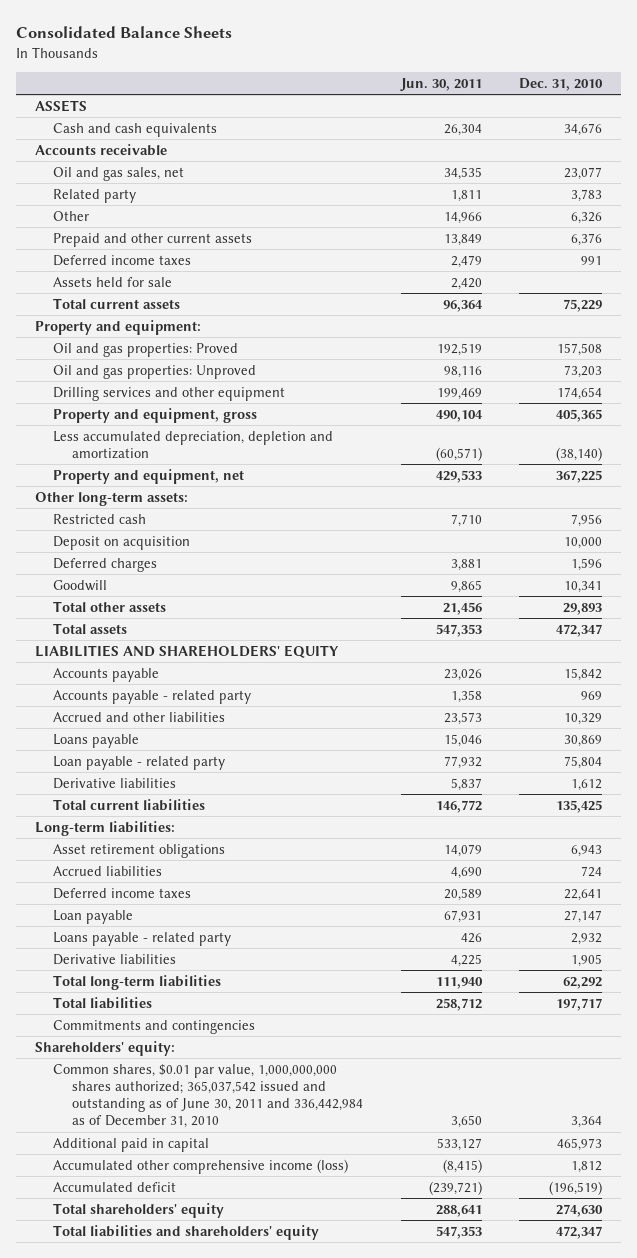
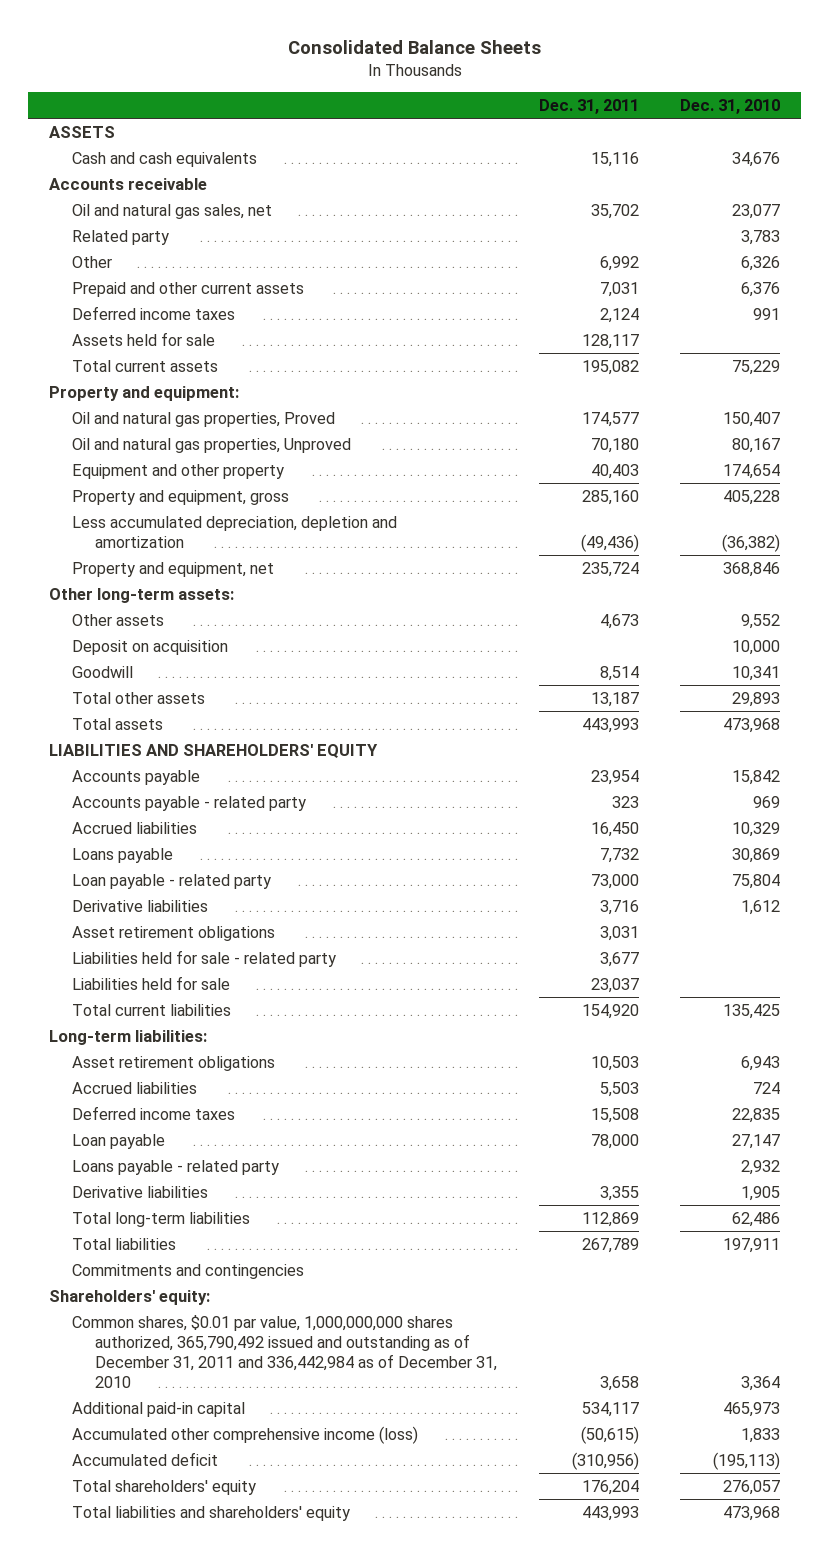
[399,78,482,92] Jun. 30, 2011 -> none
none -> [538,98,639,114] Dec. 31, 2011
[53,166,185,181] Oil and gas sales, net -> [72,203,273,219] Oil and natural gas sales, net
[53,342,239,357] Oil and gas properties: Proved -> [72,411,336,427] Oil and natural gas properties, Proved
[557,342,603,356] 157,508 -> [723,411,781,427] 150,407
[53,364,257,379] Oil and gas properties: Unproved -> [72,437,352,453] Oil and natural gas properties, Unproved
[564,364,603,378] 73,203 -> [732,437,781,453] 80,167
[53,386,286,401] Drilling services and other equipment -> [72,463,285,479] Equipment and other property
[556,408,603,422] 405,365 -> [723,489,781,505] 405,228
[556,446,603,461] (38,140) -> [722,533,781,552] (36,382)
[556,469,603,483] 367,225 -> [723,561,781,577] 368,846
[53,513,147,524] Restricted cash -> none
none -> [72,613,165,626] Other assets
[53,557,158,572] Deferred charges -> none
[556,623,603,637] 472,347 -> [723,717,781,733] 473,968
[53,711,226,722] Accrued and other liabilities -> [72,821,198,834] Accrued liabilities
none -> [72,925,276,941] Asset retirement obligations
none -> [72,949,337,967] Liabilities held for sale - related party
none -> [72,975,231,990] Liabilities held for sale
[564,888,603,901] 22,641 -> [732,1107,781,1123] 22,835
[563,976,603,989] 62,292 -> [732,1211,781,1227] 62,486
[556,997,603,1011] 197,717 -> [723,1237,781,1253] 197,911
[53,1063,364,1129] Common shares, $0.01 par value, 1,000,000,000 shares authorized; 365,037,542 issued and outstanding as of June 30, 2011 and 336,442,984 as of December 31, 2010 -> [72,1314,498,1388] Common shares, $0.01 par value, 1,000,000,000 shares authorized, 365,790,492 issued and outstanding as of December 31, 2011 and 336,442,984 as of December 31, 2010
[53,1137,210,1152] Additional paid in capital -> [72,1401,246,1417] Additional paid-in capital
[571,1160,603,1173] 1,812 -> [741,1427,781,1443] 1,833
[549,1180,603,1195] (196,519) -> [713,1451,781,1470] (195,113)
[556,1203,604,1217] 274,630 -> [723,1479,781,1495] 276,057
[556,1225,603,1239] 472,347 -> [723,1505,781,1521] 473,968

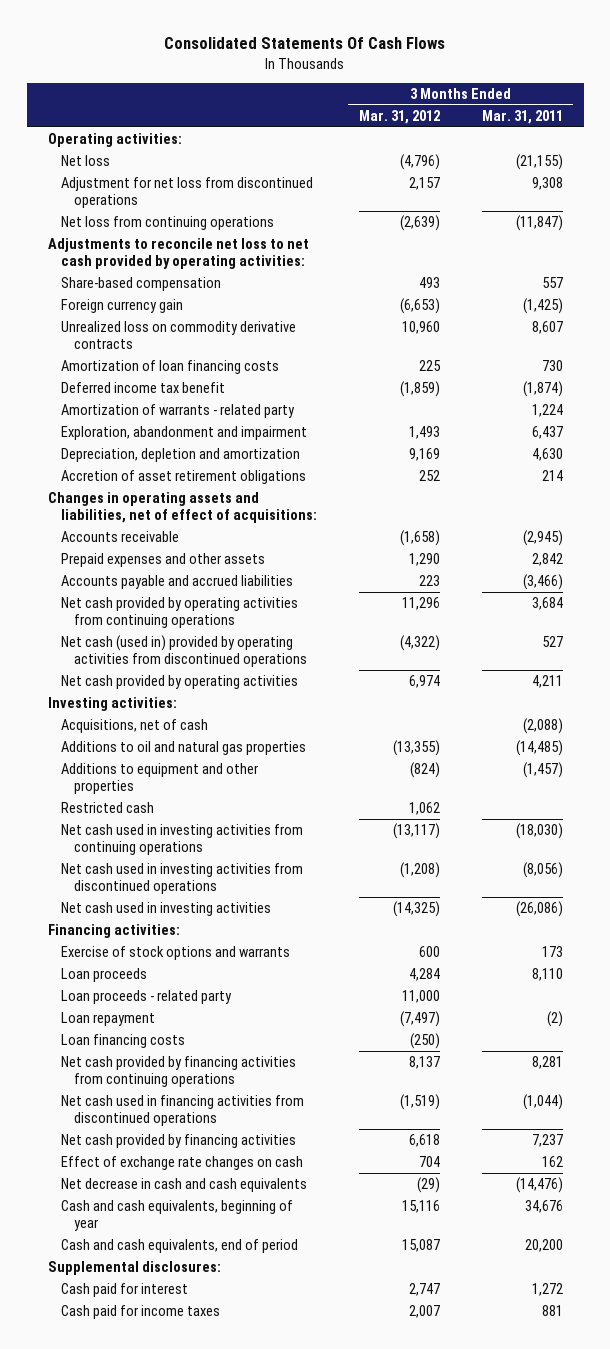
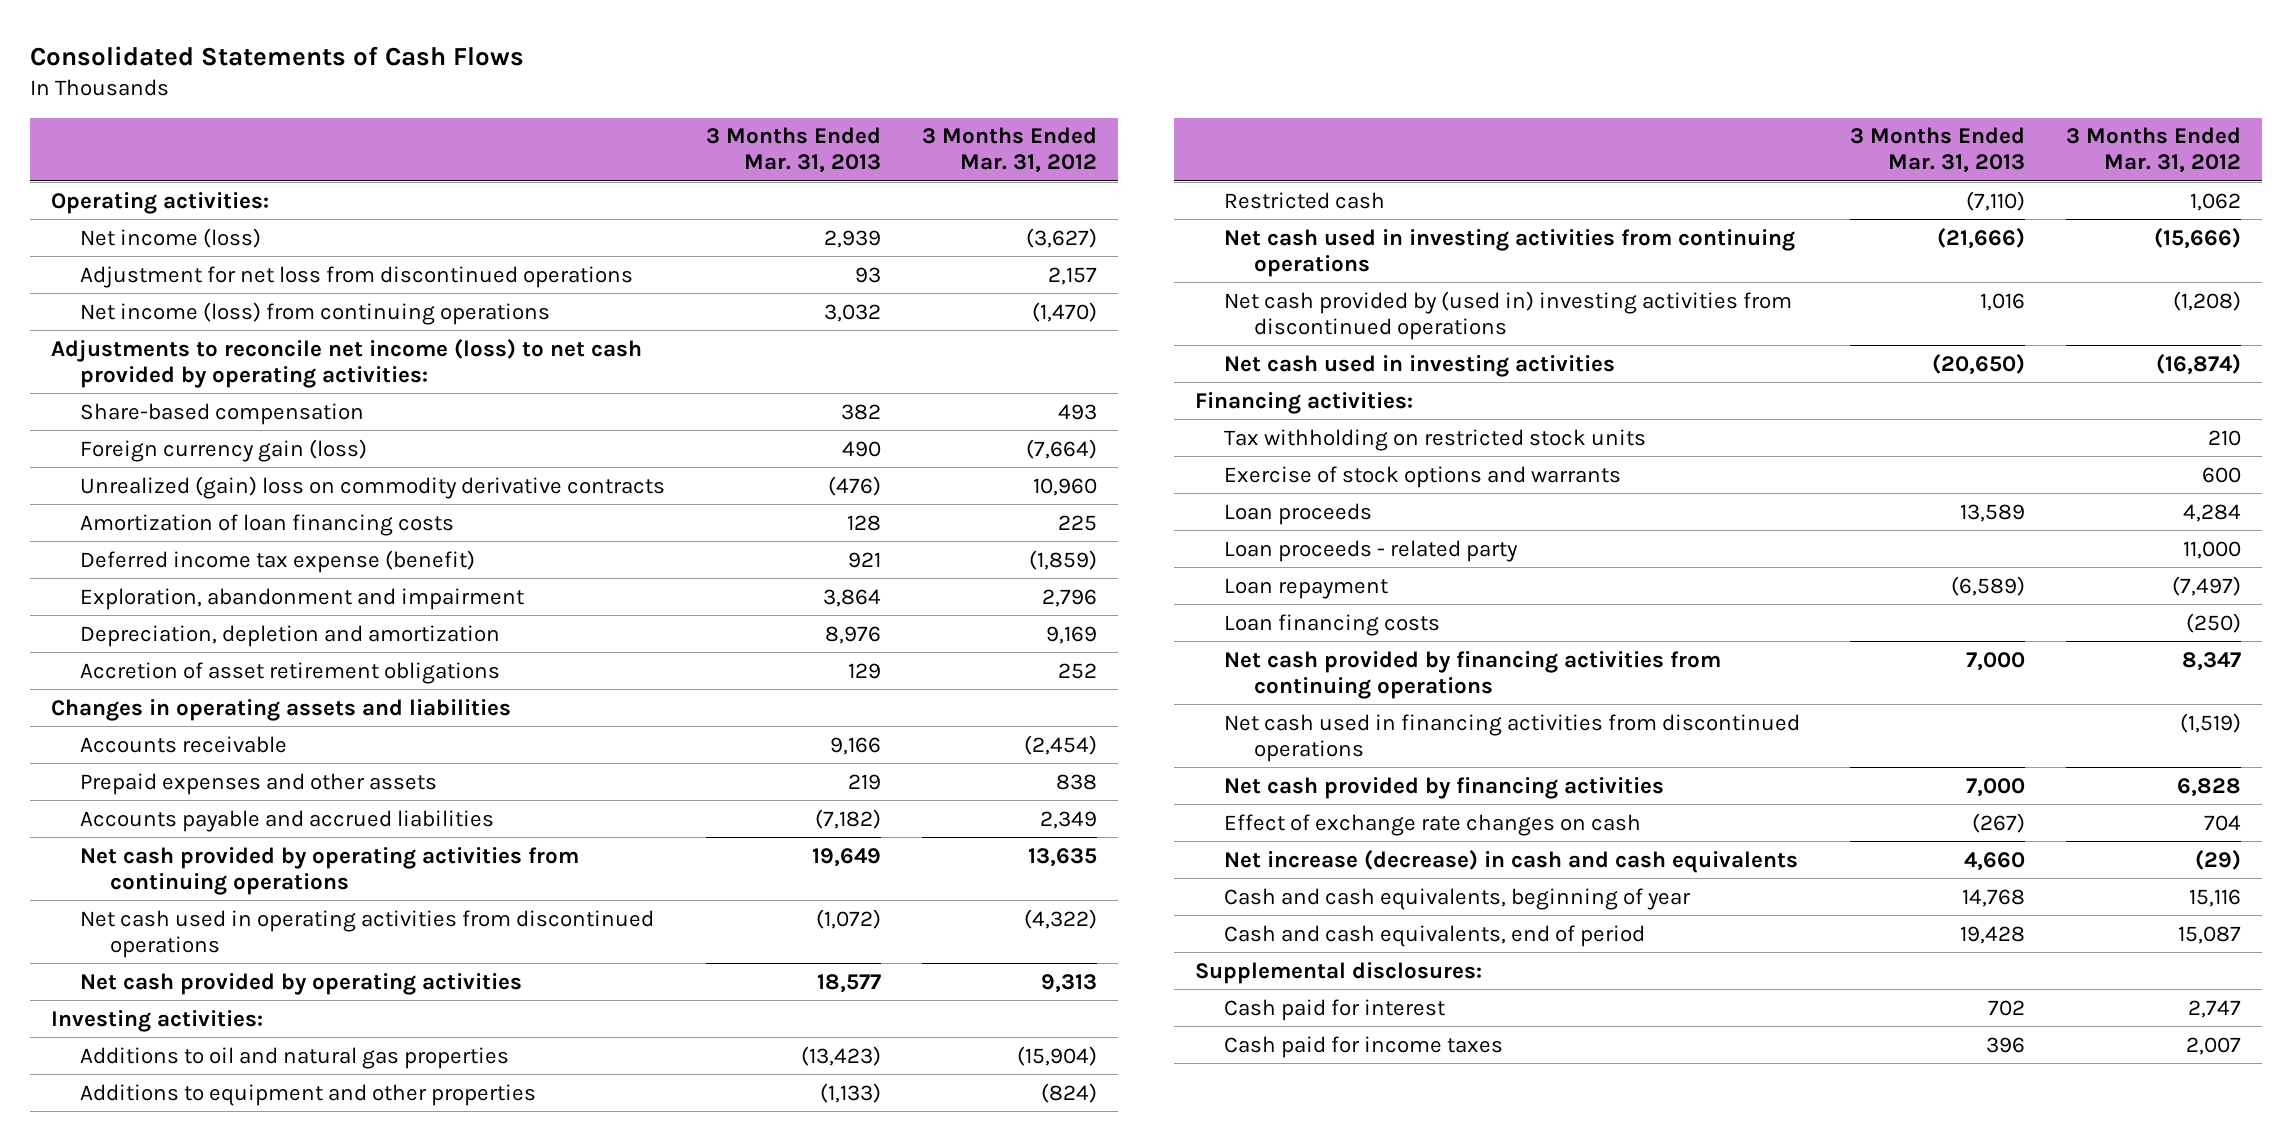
[164,37,446,50] Consolidated Statements Of Cash Flows -> [30,46,525,67] Consolidated Statements of Cash Flows
[481,109,563,124] Mar. 31, 2011 -> none
none -> [706,127,882,174] 3 Months Ended Mar. 31, 2013
[60,155,110,167] Net loss -> [80,227,262,248] Net income (loss)
[399,154,440,171] (4,796) -> [1026,227,1098,248] (3,627)
[60,216,274,231] Net loss from continuing operations -> [80,301,551,325] Net income (loss) from continuing operations
[399,215,440,232] (2,639) -> [1032,301,1098,322] (1,470)
[47,238,309,270] Adjustments to reconcile net loss to net cash provided by operating activities: -> [50,338,642,388] Adjustments to reconcile net income (loss) to net cash provided by operating activities:
[60,299,183,314] Foreign currency gain -> [80,438,368,462] Foreign currency gain (loss)
[399,298,440,315] (6,653) -> [1026,438,1098,459] (7,664)
[60,321,296,350] Unrealized loss on commodity derivative contracts -> [80,475,666,499] Unrealized (gain) loss on commodity derivative contracts
[60,404,295,419] Amortization of warrants - related party -> none
[60,382,225,394] Deferred income tax benefit -> [80,549,476,573] Deferred income tax expense (benefit)
[408,426,440,440] 1,493 -> [1042,588,1098,607] 2,796
[47,492,317,524] Changes in operating assets and liabilities, net of effect of acquisitions: -> [50,698,511,721] Changes in operating assets and liabilities
[399,530,440,547] (1,658) -> [1024,734,1098,755] (2,454)
[408,553,440,567] 1,290 -> [1056,773,1098,790] 838
[418,575,440,587] 223 -> [1040,810,1098,829] 2,349
[401,597,440,611] 11,296 -> [1028,847,1098,867] 13,635
[60,635,307,668] Net cash (used in) provided by operating activities from discontinued operations -> [80,909,655,958] Net cash used in operating activities from discontinued operations
[408,675,440,689] 6,974 -> [1041,973,1098,993] 9,313
[60,719,208,734] Acquisitions, net of cash -> none
[392,740,440,757] (13,355) -> [1017,1045,1098,1066] (15,904)
[392,823,440,840] (13,117) -> [2154,227,2242,249] (15,666)
[60,863,303,895] Net cash used in investing activities from discontinued operations -> [1224,290,1793,340] Net cash provided by (used in) investing activities from discontinued operations
[392,901,440,918] (14,325) -> [2156,353,2242,375] (16,874)
none -> [1224,428,1647,451] Tax withholding on restricted stock units
[408,1056,440,1070] 8,137 -> [2182,651,2242,671] 8,347
[408,1134,440,1148] 6,618 -> [2177,777,2242,797] 6,828
[60,1178,307,1193] Net decrease in cash and cash equivalents -> [1224,849,1799,873] Net increase (decrease) in cash and cash equivalents

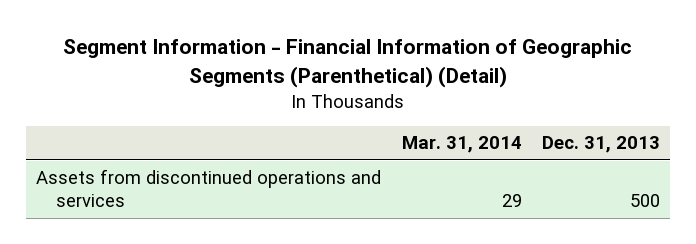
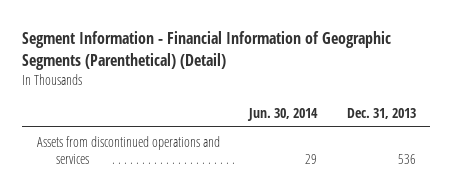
[401,136,522,154] Mar. 31, 2014 -> none
none -> [247,108,319,122] Jun. 30, 2014
[630,194,661,208] 500 -> [397,154,416,165] 536

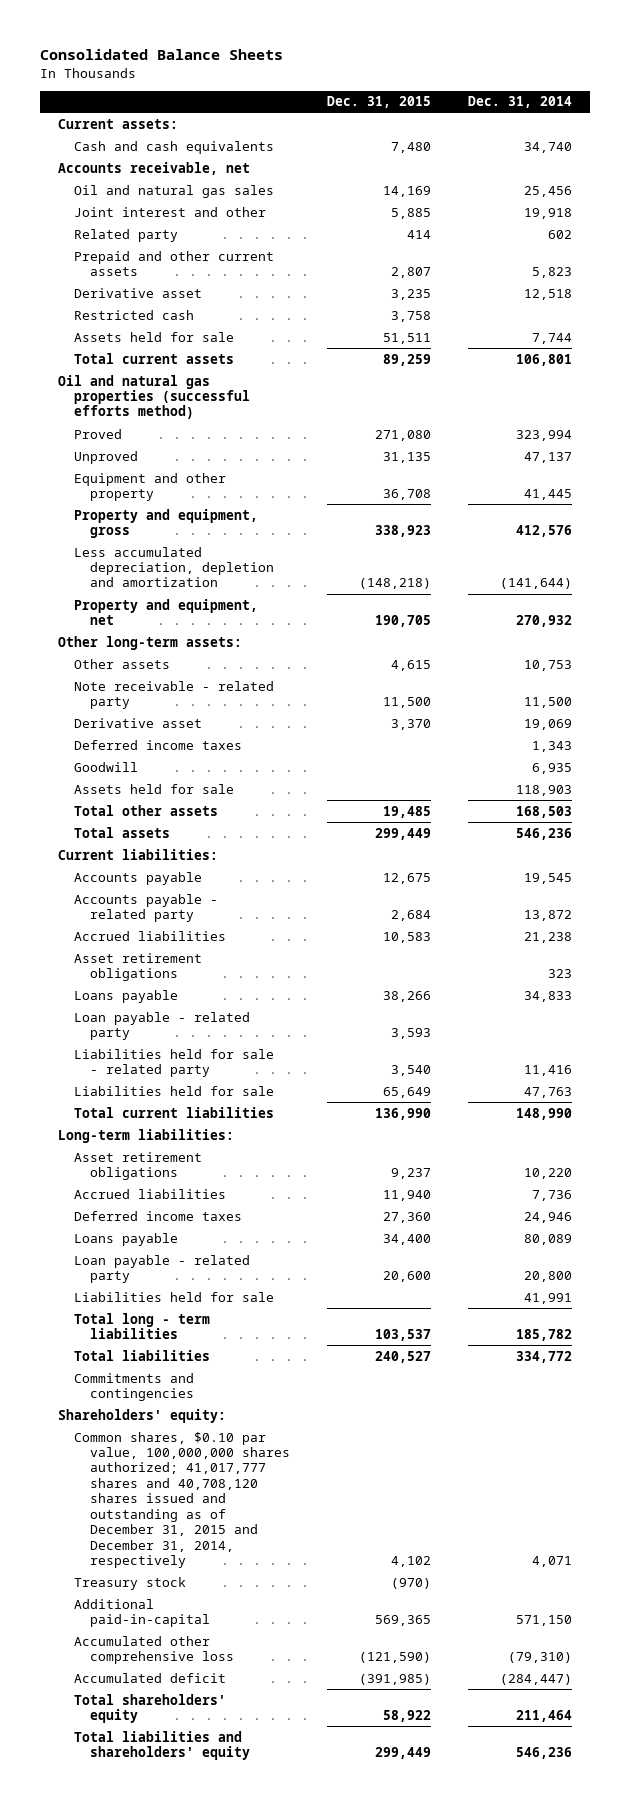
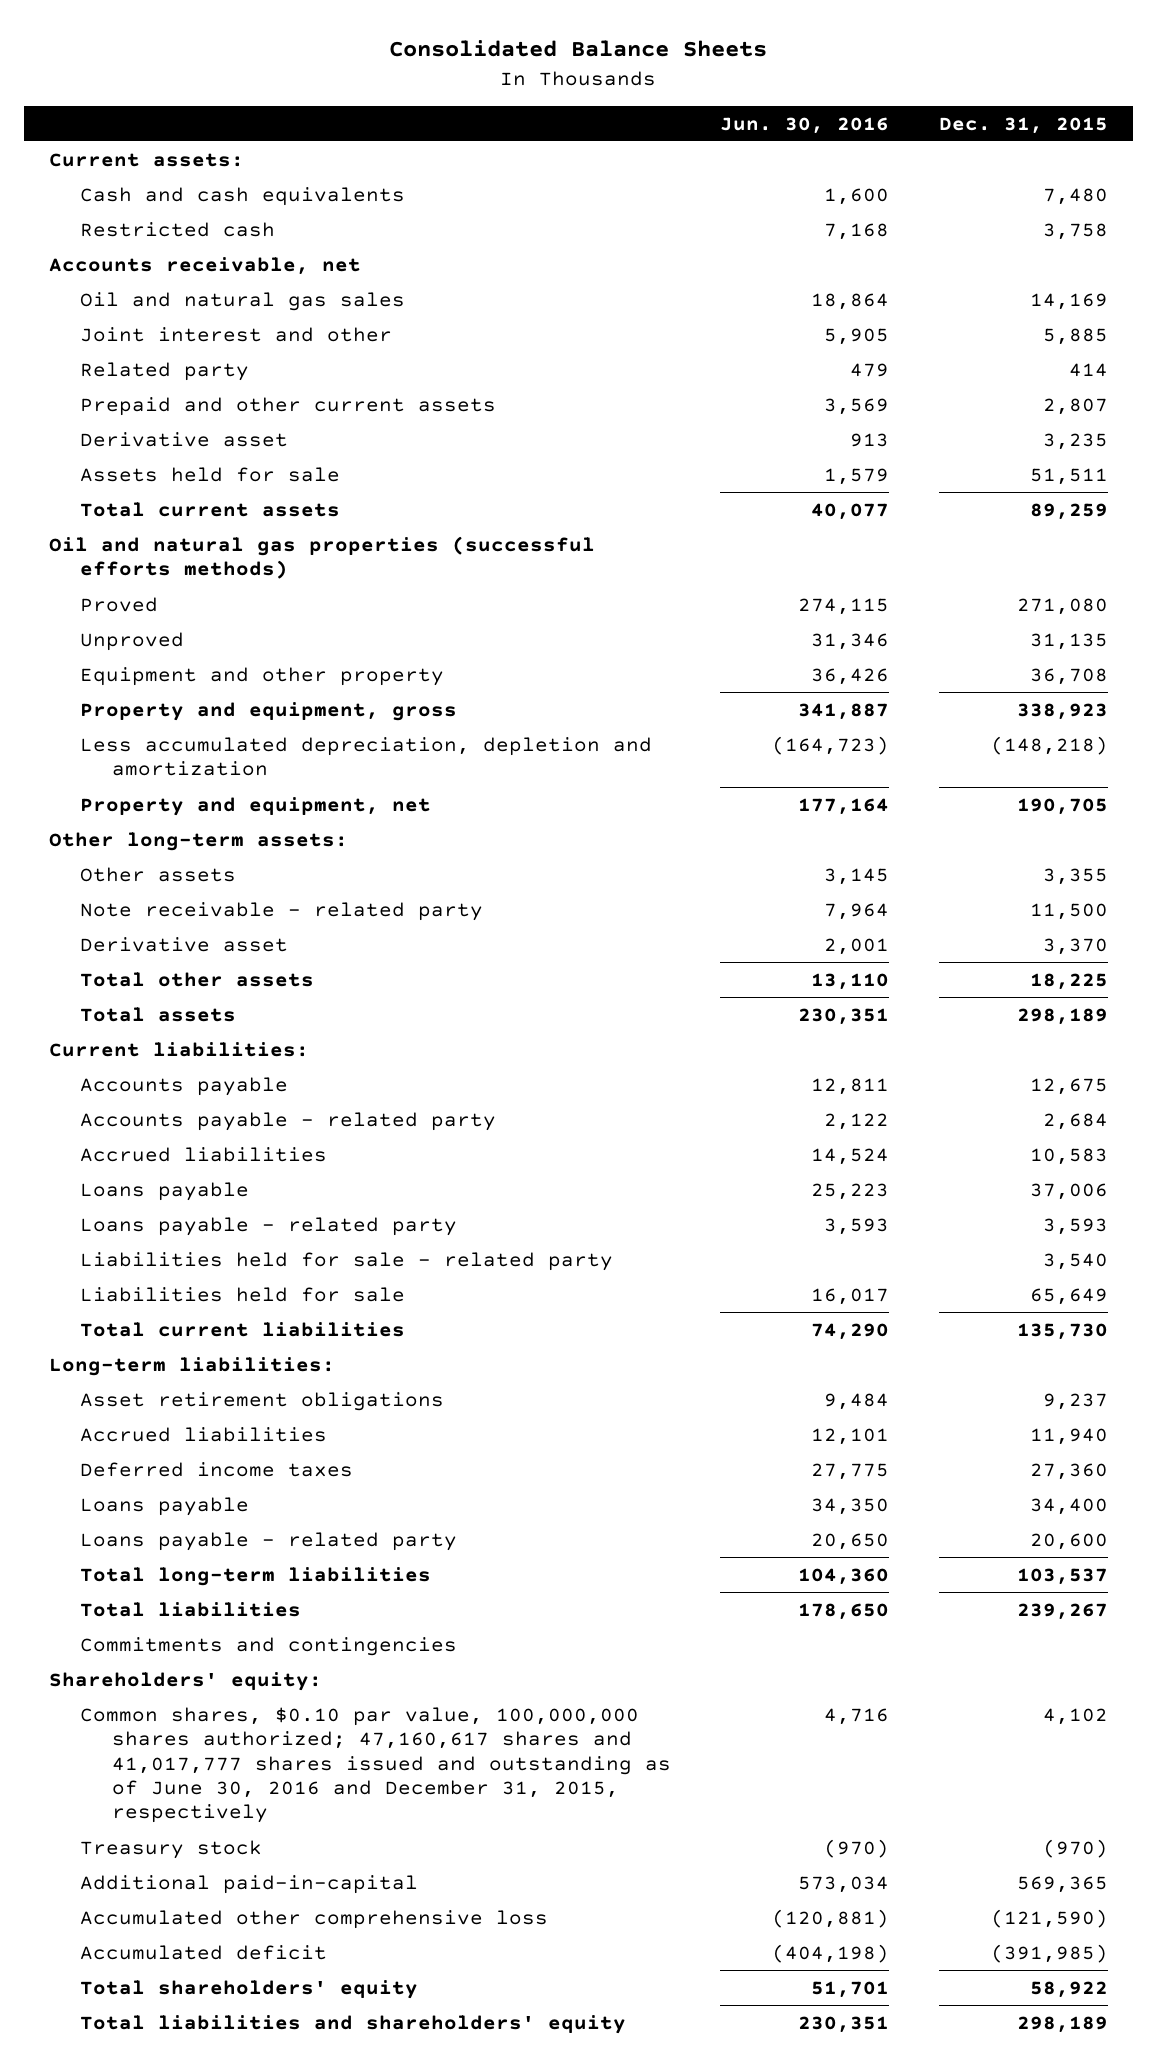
[467,96,572,109] Dec. 31, 2014 -> none
none -> [720,116,890,134] Jun. 30, 2016
[74,309,195,320] Restricted cash -> [80,221,276,237] Restricted cash
[58,374,251,420] Oil and natural gas properties (successful efforts method) -> [48,535,595,580] Oil and natural gas properties (successful efforts methods)
[390,659,431,671] 4,615 -> [1043,867,1109,885] 3,355
[74,739,243,750] Deferred income taxes -> none
[74,761,139,772] Goodwill -> none
[74,783,235,794] Assets held for sale -> none
[382,805,431,818] 19,485 -> [1030,972,1109,990] 18,225
[374,827,431,840] 299,449 -> [1017,1007,1109,1025] 298,189
[74,952,203,981] Asset retirement obligations -> none
[382,990,431,1002] 38,266 -> [1030,1182,1109,1200] 37,006
[74,1011,251,1040] Loan payable - related party -> [80,1216,458,1236] Loans payable - related party
[374,1107,431,1120] 136,990 -> [1017,1322,1109,1340] 135,730
[74,1291,275,1302] Liabilities held for sale -> none
[74,1254,251,1283] Loan payable - related party -> [80,1531,458,1551] Loans payable - related party
[74,1312,211,1339] Total long - term liabilities -> [80,1566,432,1586] Total long-term liabilities
[374,1350,431,1363] 240,527 -> [1017,1602,1109,1620] 239,267
[74,1431,291,1569] Common shares, $0.10 par value, 100,000,000 shares authorized; 41,017,777 shares and 40,708,120 shares issued and outstanding as of December 31, 2015 and December 31, 2014, respectively -> [80,1706,671,1824] Common shares, $0.10 par value, 100,000,000 shares authorized; 47,160,617 shares and 41,017,777 shares issued and outstanding as of June 30, 2016 and December 31, 2015, respectively
[374,1746,431,1759] 299,449 -> [1017,2015,1109,2033] 298,189

